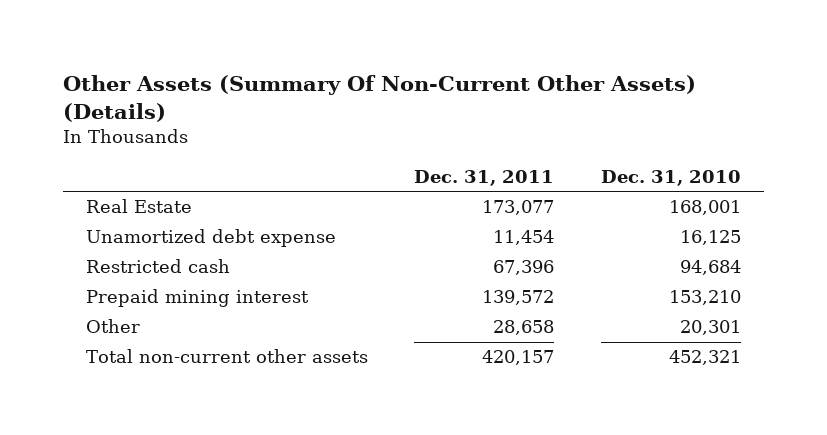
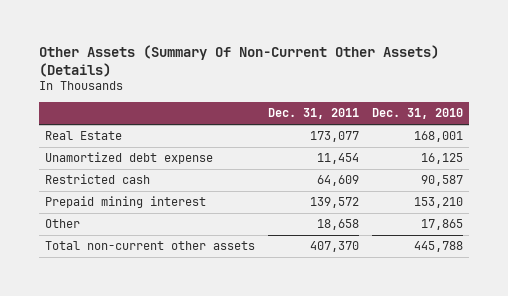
[493,260,555,276] 67,396 -> [316,175,359,187] 64,609
[679,260,741,276] 94,684 -> [420,175,463,187] 90,587
[493,320,555,336] 28,658 -> [316,219,359,231] 18,658
[679,320,741,336] 20,301 -> [420,219,463,231] 17,865
[482,350,555,366] 420,157 -> [309,241,359,253] 407,370
[668,350,741,366] 452,321 -> [413,241,463,253] 445,788

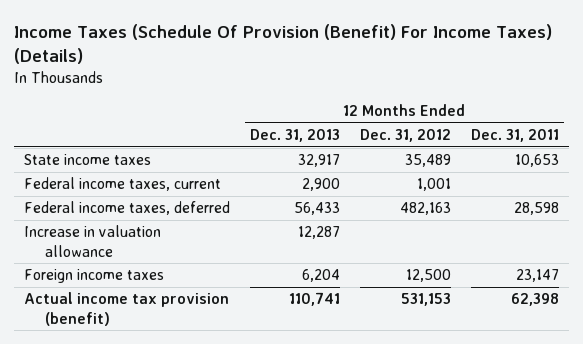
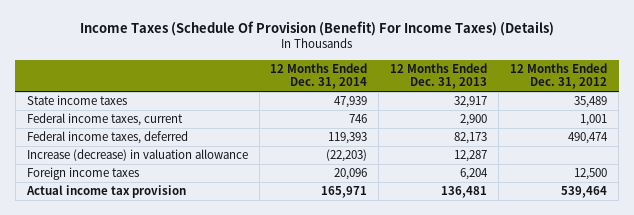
[470,129,559,143] Dec. 31, 2011 -> none
none -> [270,62,368,90] 12 Months Ended Dec. 31, 2014
[293,202,340,216] 56,433 -> [454,132,488,145] 82,173
[399,202,451,216] 482,163 -> [568,132,609,145] 490,474
[23,225,161,257] Increase in valuation allowance -> [26,149,248,162] Increase (decrease) in valuation allowance
[23,292,229,326] Actual income tax provision (benefit) -> [25,185,186,199] Actual income tax provision
[288,292,340,307] 110,741 -> [441,186,488,199] 136,481
[400,293,451,307] 531,153 -> [561,186,608,199] 539,464

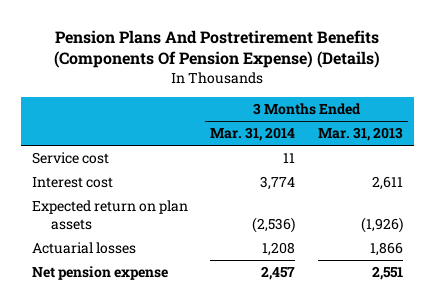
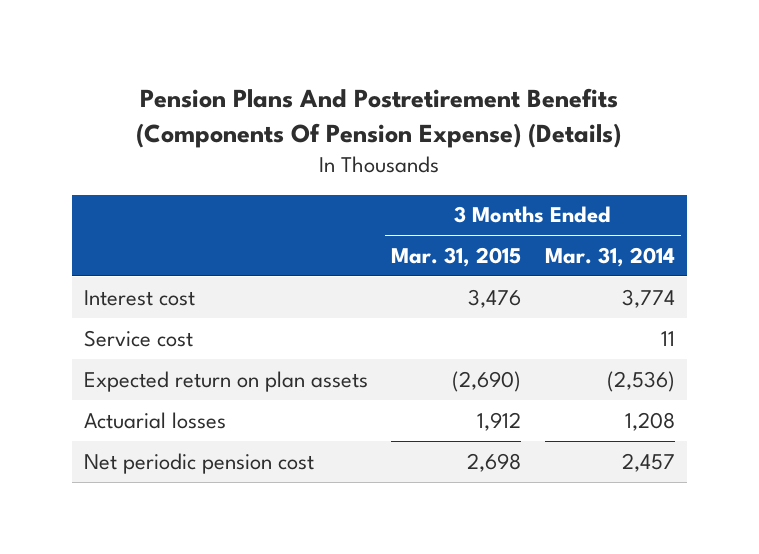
[317,127,403,142] Mar. 31, 2013 -> none
none -> [391,246,522,267] Mar. 31, 2015
[32,151,110,164] Service cost -> [83,329,193,347] Service cost
[32,265,169,280] Net pension expense -> [83,452,314,474] Net periodic pension cost

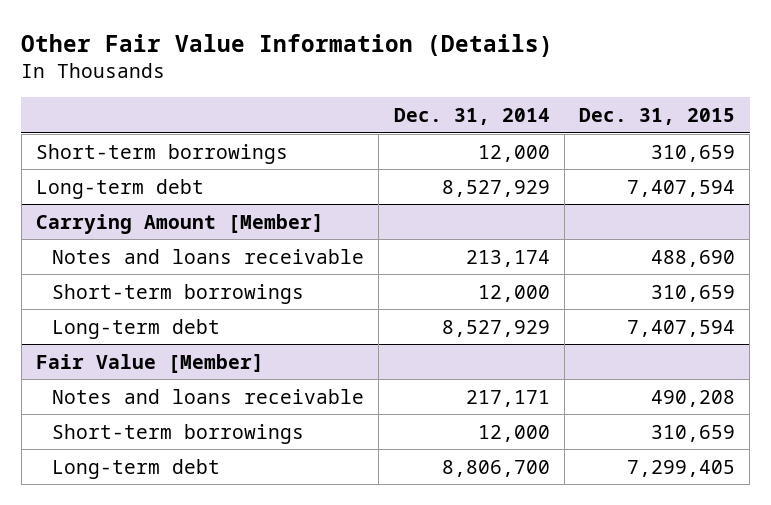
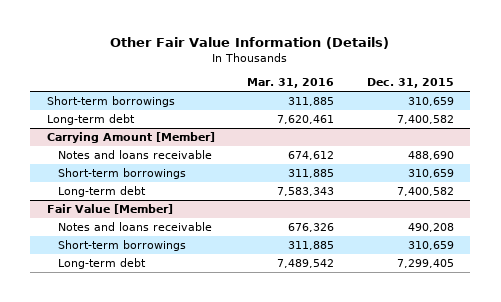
[393,108,550,126] Dec. 31, 2014 -> none
none -> [247,78,335,89] Mar. 31, 2016
[626,179,735,197] 7,407,594 -> [397,115,455,125] 7,400,582
[626,319,735,337] 7,407,594 -> [397,187,455,197] 7,400,582

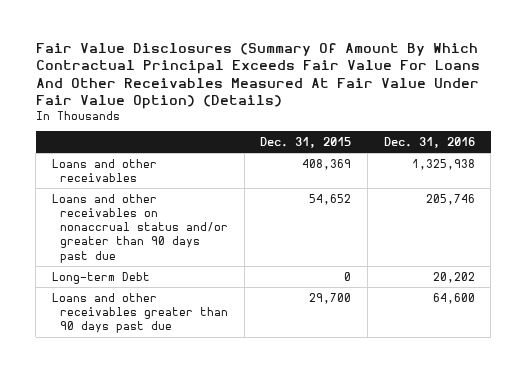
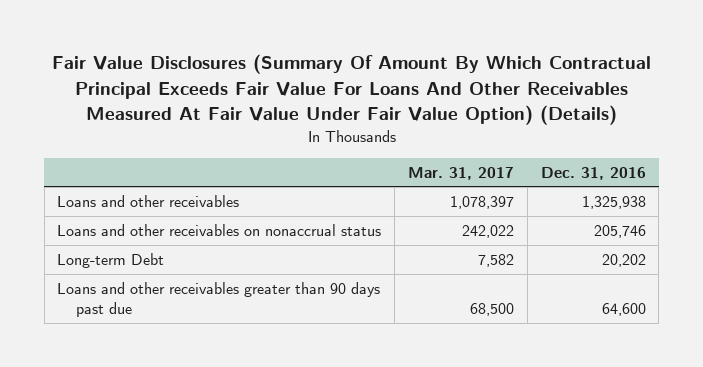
[260,136,352,148] Dec. 31, 2015 -> none
none -> [408,166,515,180] Mar. 31, 2017
[52,193,228,263] Loans and other receivables on nonaccrual status and/or greater than 90 days past due -> [57,223,382,236] Loans and other receivables on nonaccrual status

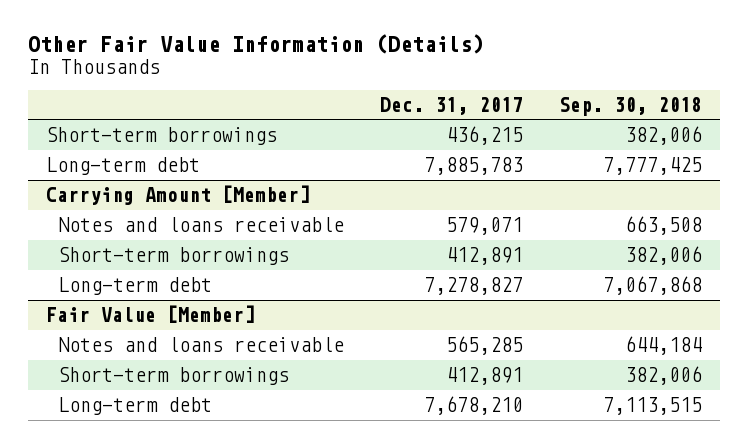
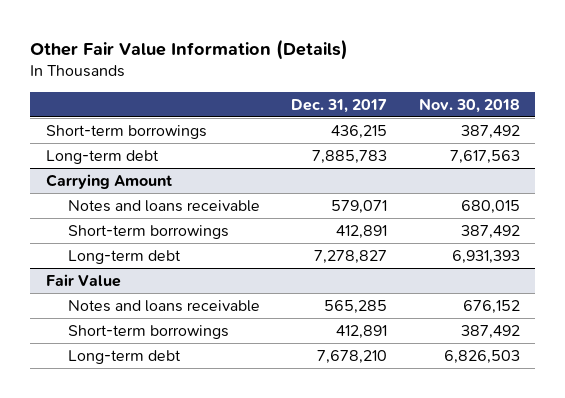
[558,96,702,116] Sep. 30, 2018 -> none
none -> [418,97,520,113] Nov. 30, 2018
[45,185,310,206] Carrying Amount [Member] -> [45,173,172,189] Carrying Amount
[45,305,255,324] Fair Value [Member] -> [45,273,121,287] Fair Value

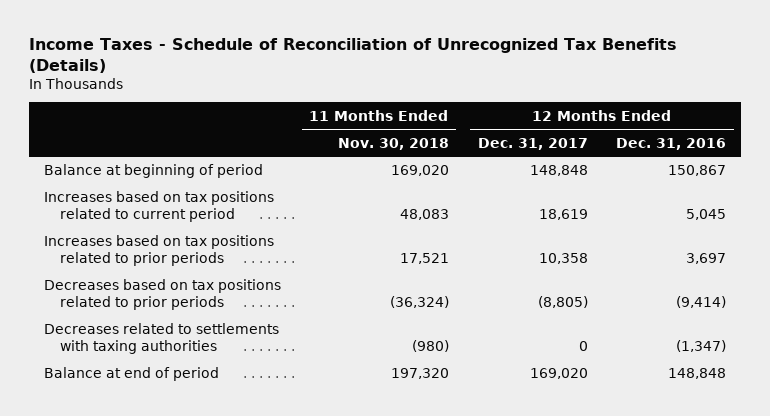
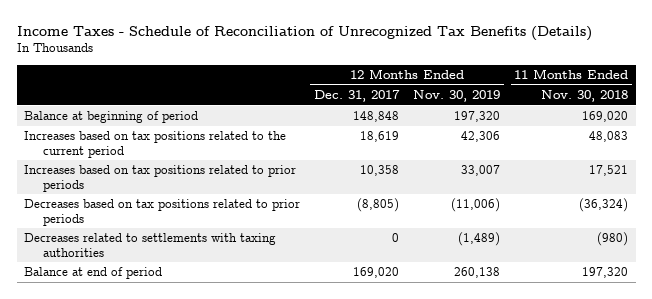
[616,137,727,150] Dec. 31, 2016 -> none
none -> [413,90,501,103] Nov. 30, 2019
[43,191,274,223] Increases based on tax positions related to current period -> [23,131,286,158] Increases based on tax positions related to the current period

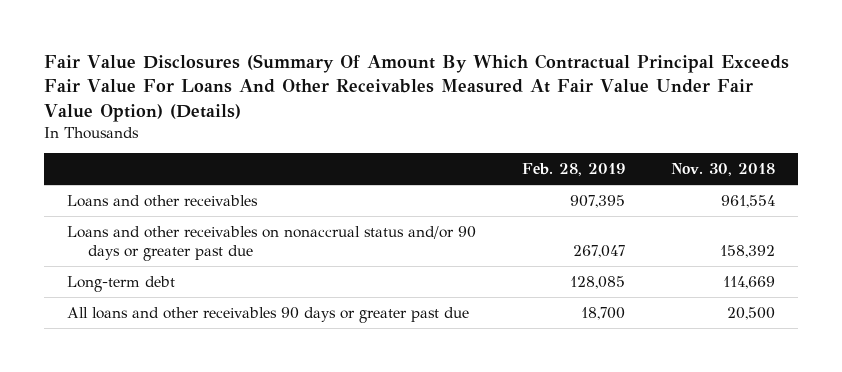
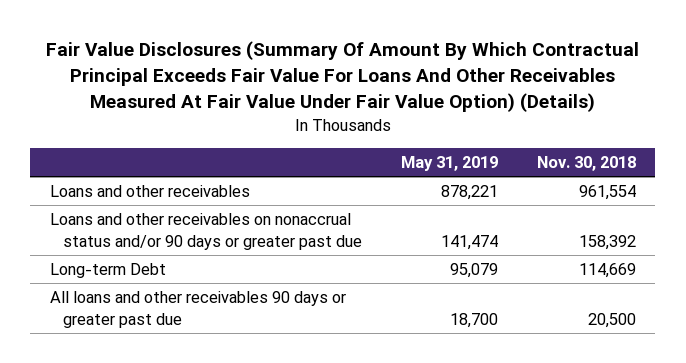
[521,163,625,177] Feb. 28, 2019 -> none
none -> [400,155,498,171] May 31, 2019
[66,275,175,292] Long-term debt -> [49,263,166,279] Long-term Debt

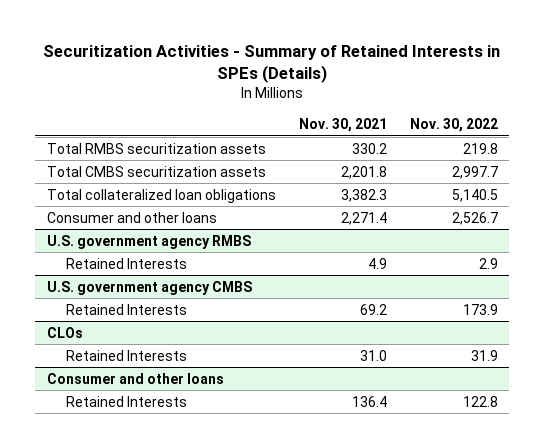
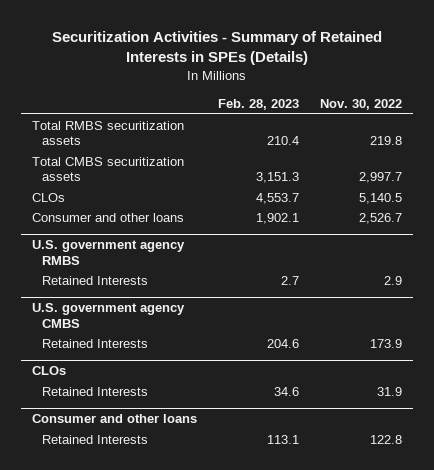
[298,118,387,133] Nov. 30, 2021 -> none
none -> [218,98,300,110] Feb. 28, 2023
[46,188,276,203] Total collateralized loan obligations -> [31,192,65,202] CLOs

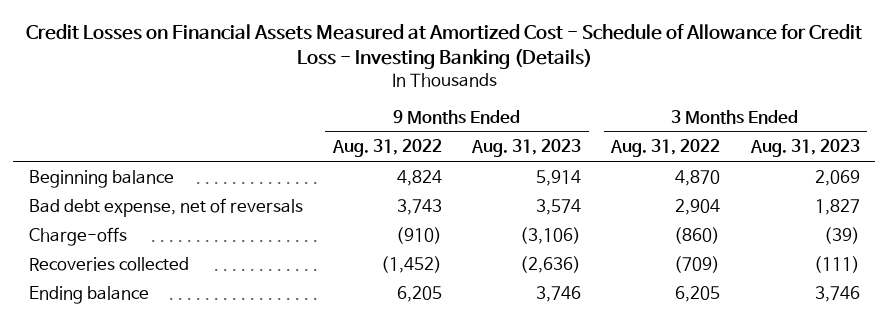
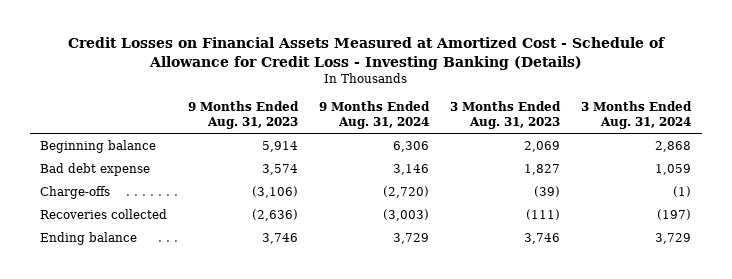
[331,139,442,158] Aug. 31, 2022 -> none
[610,139,721,158] Aug. 31, 2022 -> none
none -> [319,101,431,130] 9 Months Ended Aug. 31, 2024
none -> [581,101,693,130] 3 Months Ended Aug. 31, 2024
[28,197,303,217] Bad debt expense, net of reversals -> [40,162,151,176] Bad debt expense

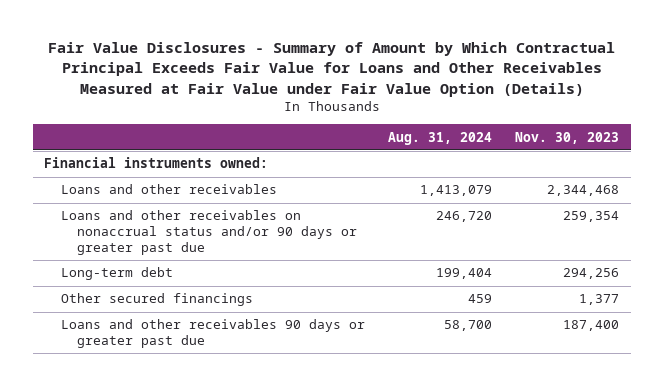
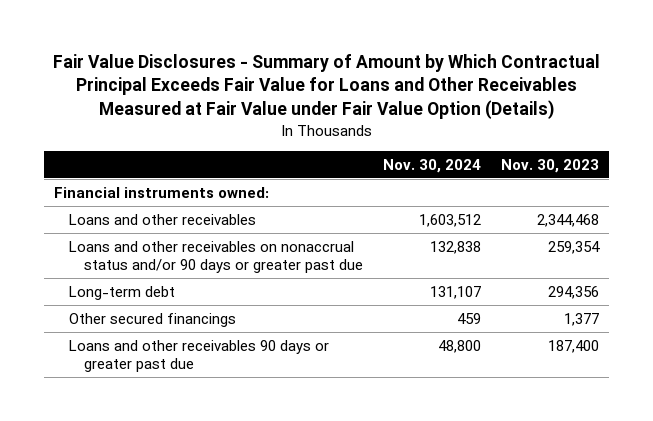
[387,131,492,145] Aug. 31, 2024 -> none
none -> [382,158,481,173] Nov. 30, 2024
[563,268,620,280] 294,256 -> [547,285,599,299] 294,356

